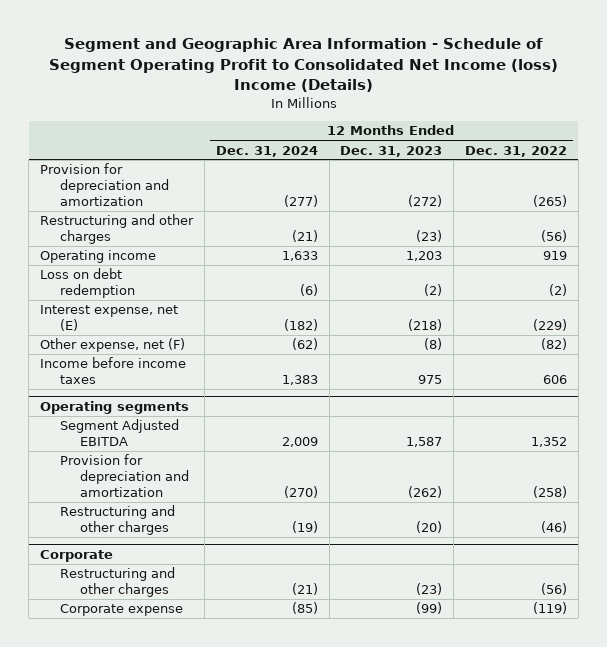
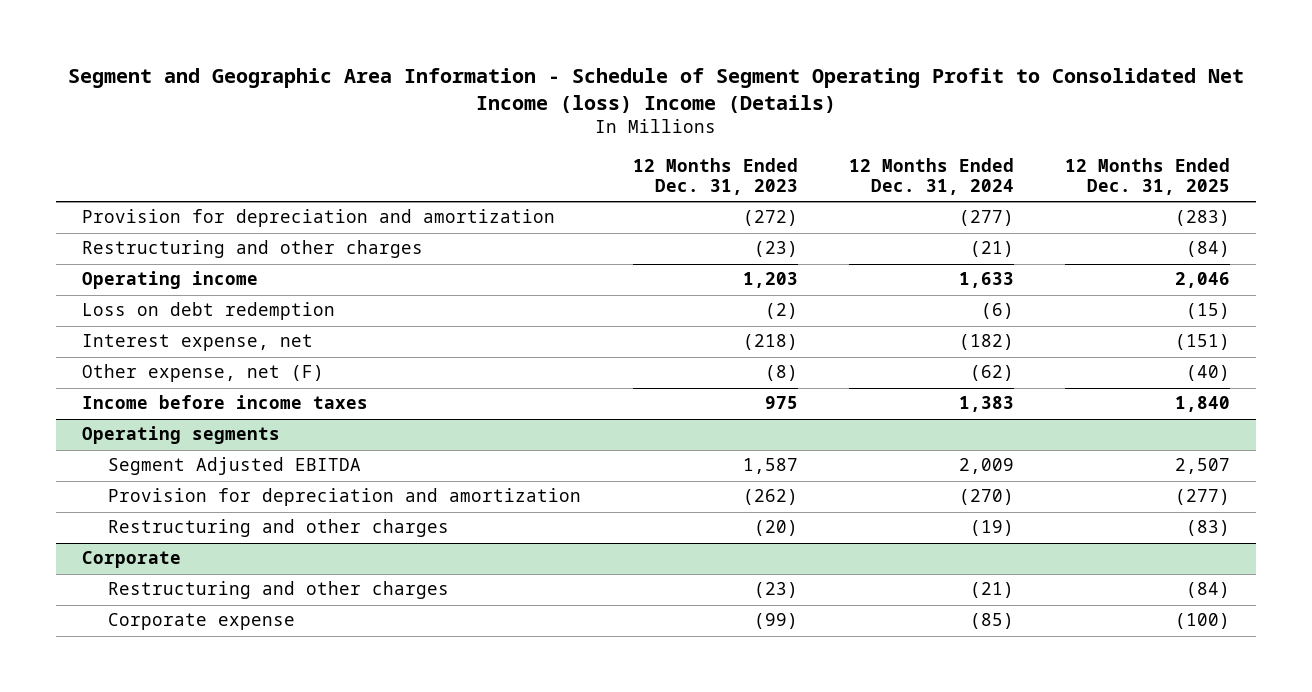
[465,145,568,157] Dec. 31, 2022 -> none
none -> [1065,157,1231,196] 12 Months Ended Dec. 31, 2025
[40,305,179,332] Interest expense, net (E) -> [81,334,313,352] Interest expense, net

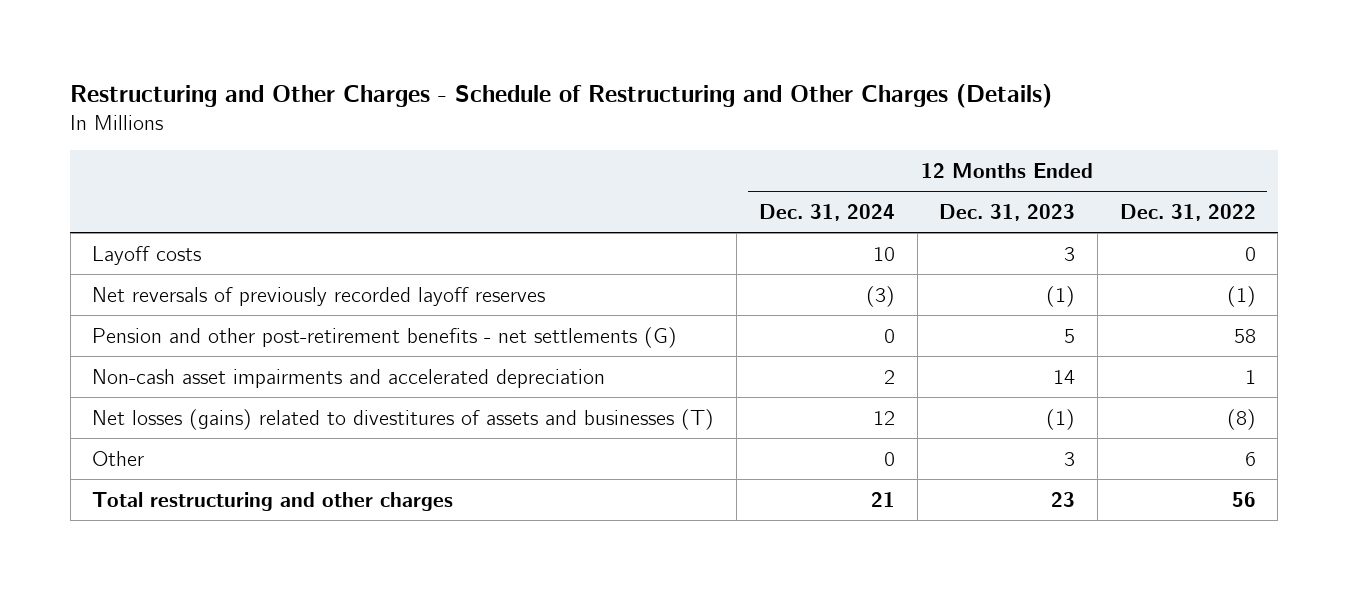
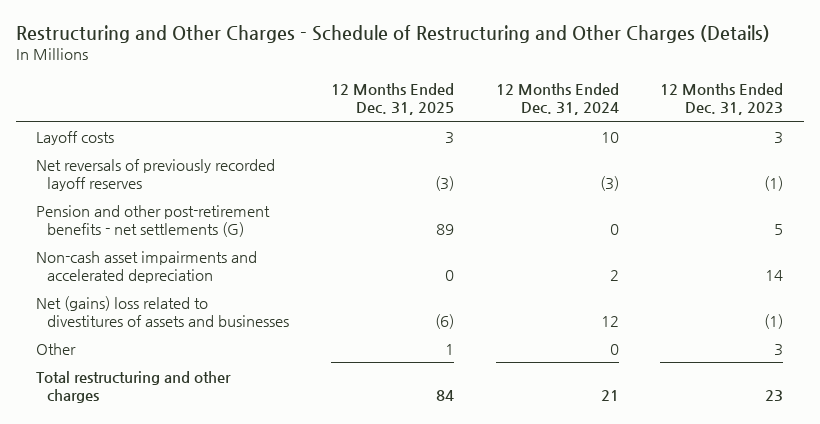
[1119,203,1256,221] Dec. 31, 2022 -> none
none -> [330,83,454,116] 12 Months Ended Dec. 31, 2025
[92,408,715,430] Net losses (gains) related to divestitures of assets and businesses (T) -> [36,295,290,327] Net (gains) loss related to divestitures of assets and businesses

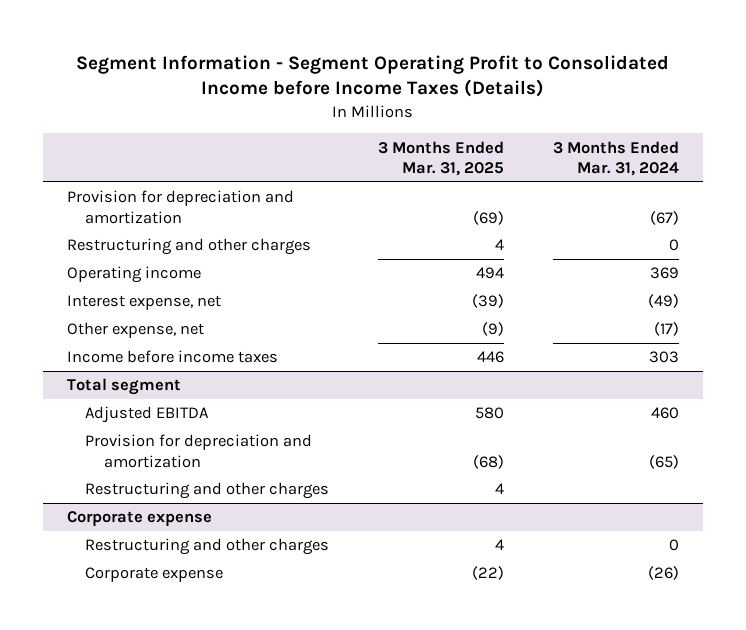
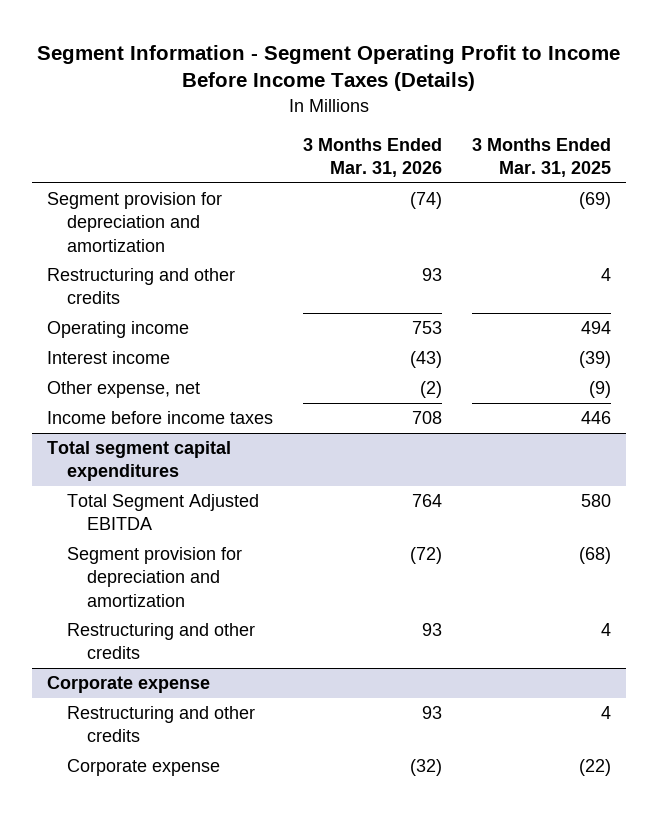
[76,54,670,98] Segment Information - Segment Operating Profit to Consolidated Income before Income Taxes (Details) -> [37,44,621,92] Segment Information - Segment Operating Profit to Income Before Income Taxes (Details)
[552,140,679,176] 3 Months Ended Mar. 31, 2024 -> none
none -> [303,137,443,177] 3 Months Ended Mar. 31, 2026
[67,190,295,224] Provision for depreciation and amortization -> [47,192,223,252] Segment provision for depreciation and amortization
[67,238,312,256] Restructuring and other charges -> [47,268,236,305] Restructuring and other credits
[67,295,222,311] Interest expense, net -> [47,351,171,365] Interest income
[67,378,182,396] Total segment -> [47,441,232,482] Total segment capital expenditures
[85,406,210,424] Adjusted EBITDA -> [66,494,259,531] Total Segment Adjusted EBITDA
[85,434,313,468] Provision for depreciation and amortization -> [66,547,242,607] Segment provision for depreciation and amortization
[85,482,330,500] Restructuring and other charges -> [66,623,255,660] Restructuring and other credits
[85,538,330,556] Restructuring and other charges -> [66,706,255,743] Restructuring and other credits

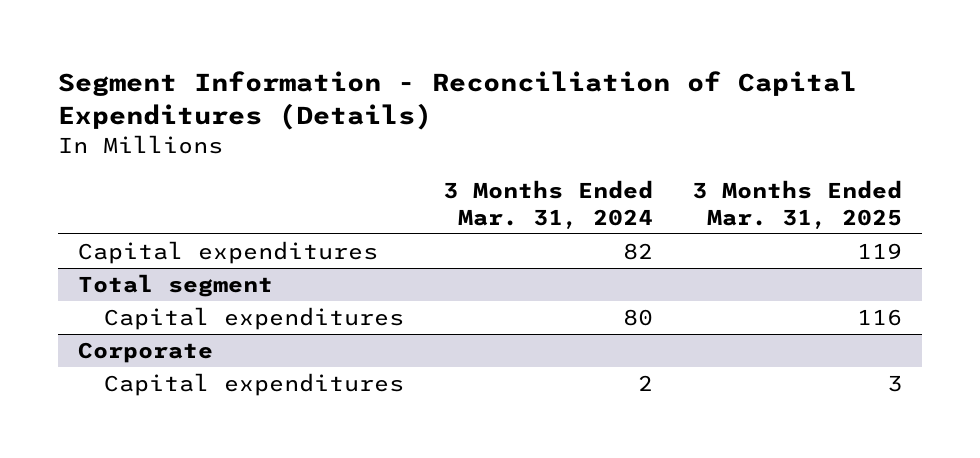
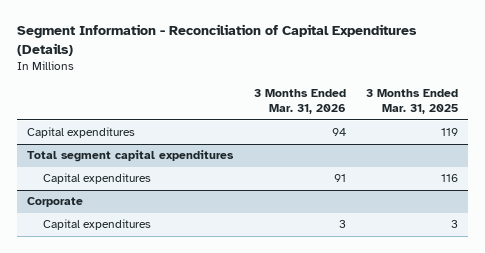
[443,180,654,229] 3 Months Ended Mar. 31, 2024 -> none
none -> [253,89,346,115] 3 Months Ended Mar. 31, 2026
[77,274,273,298] Total segment -> [27,150,235,163] Total segment capital expenditures

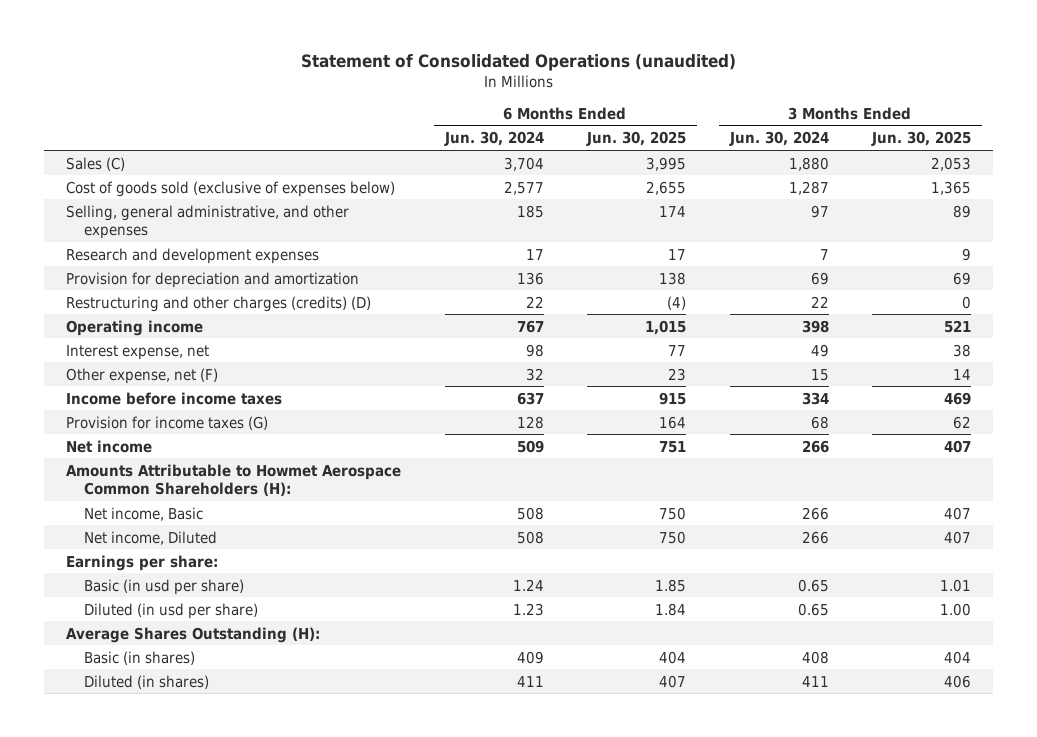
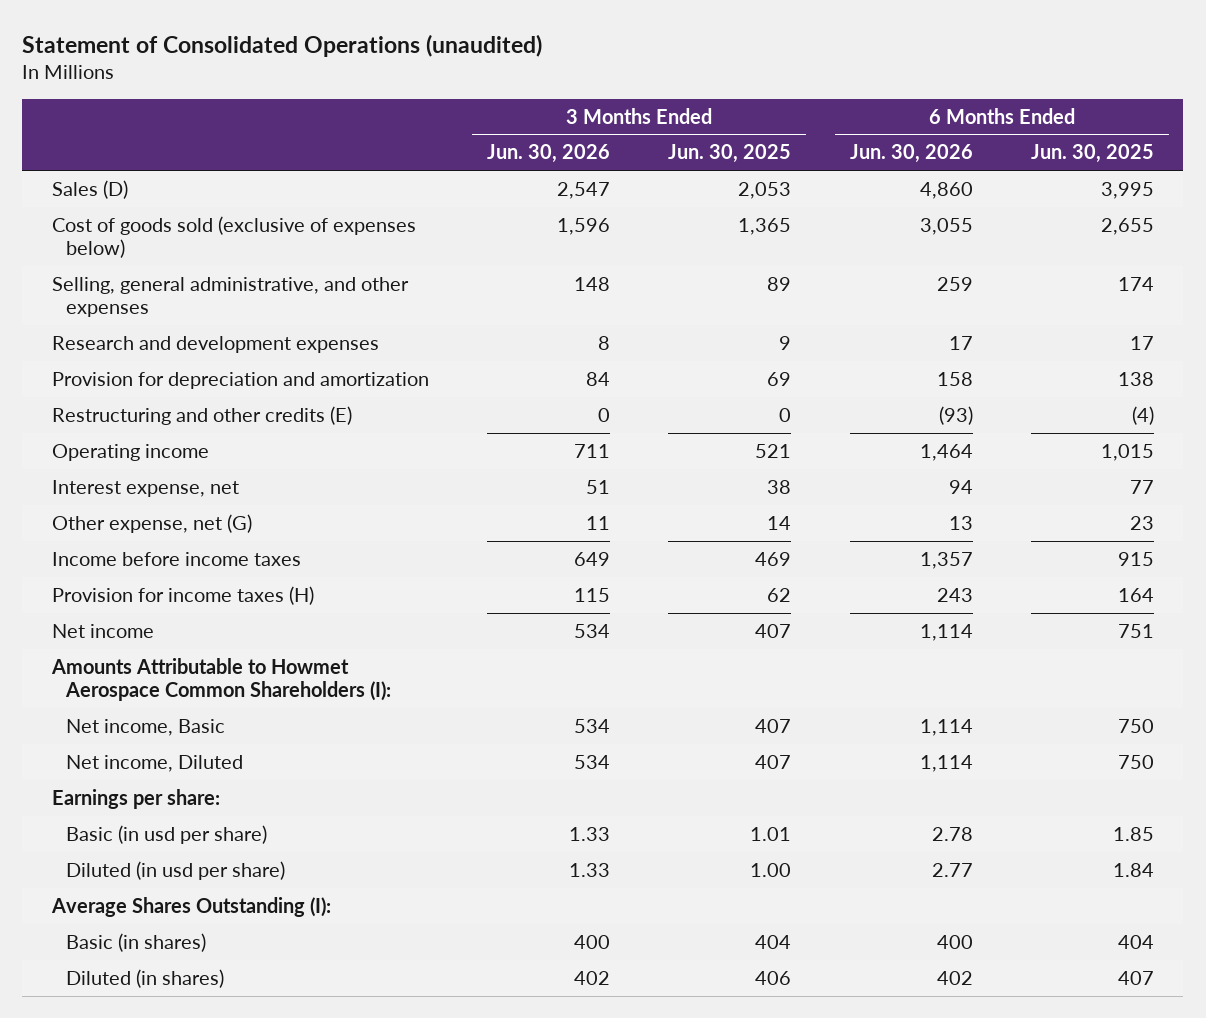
[443,131,544,147] Jun. 30, 2024 -> none
[728,131,829,147] Jun. 30, 2024 -> none
none -> [486,144,610,164] Jun. 30, 2026
none -> [849,144,973,164] Jun. 30, 2026
[66,156,126,171] Sales (C) -> [51,179,128,199] Sales (D)
[66,295,372,312] Restructuring and other charges (credits) (D) -> [51,405,352,425] Restructuring and other credits (E)
[66,367,219,384] Other expense, net (F) -> [51,513,252,533] Other expense, net (G)
[66,415,269,430] Provision for income taxes (G) -> [51,585,314,605] Provision for income taxes (H)
[66,463,402,497] Amounts Attributable to Howmet Aerospace Common Shareholders (H): -> [50,657,392,701] Amounts Attributable to Howmet Aerospace Common Shareholders (I):
[66,626,321,643] Average Shares Outstanding (H): -> [50,896,331,917] Average Shares Outstanding (I):

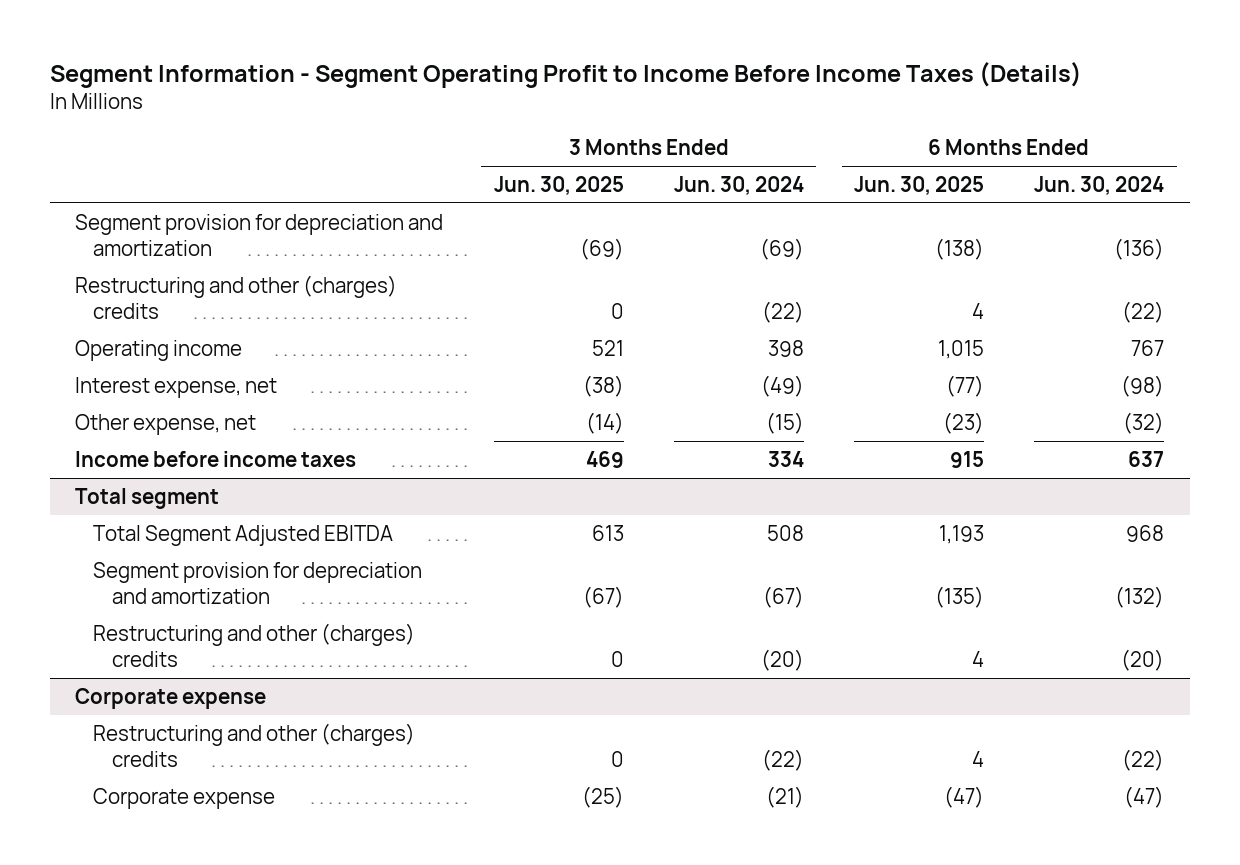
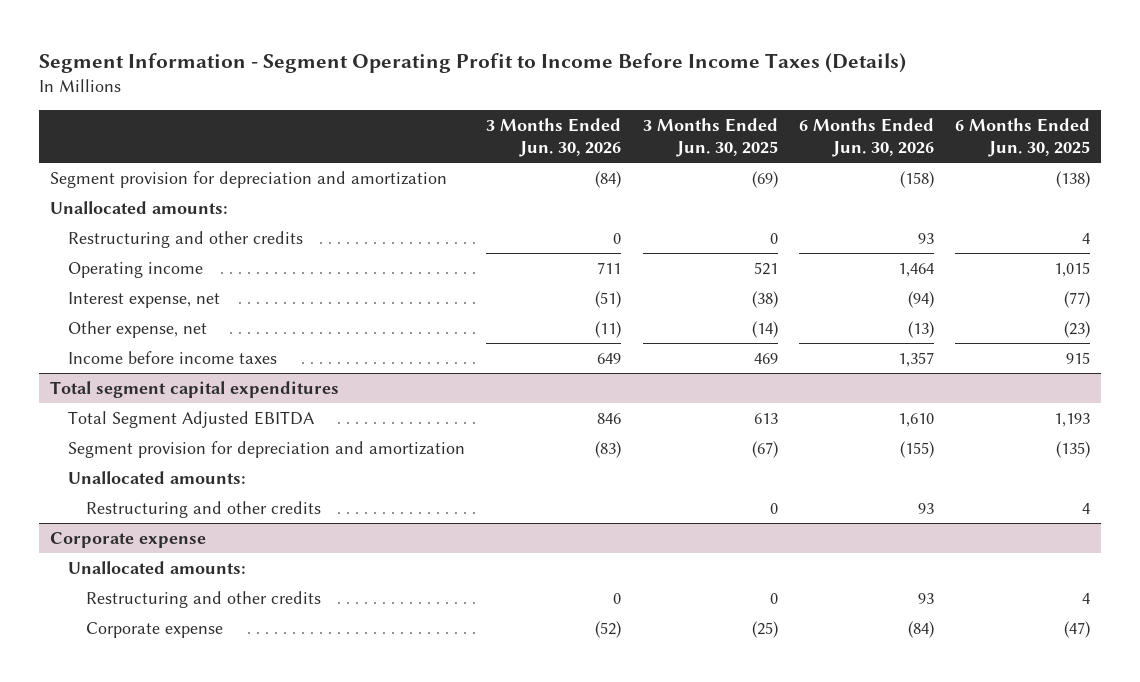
[673,175,804,195] Jun. 30, 2024 -> none
[1034,175,1165,195] Jun. 30, 2024 -> none
none -> [486,118,622,157] 3 Months Ended Jun. 30, 2026
none -> [798,118,934,157] 6 Months Ended Jun. 30, 2026
none -> [50,201,229,215] Unallocated amounts:
[75,274,398,319] Restructuring and other (charges) credits -> [67,231,303,249] Restructuring and other credits
[75,487,220,509] Total segment -> [50,381,340,399] Total segment capital expenditures
none -> [67,471,246,485] Unallocated amounts:
[93,622,416,667] Restructuring and other (charges) credits -> [85,501,321,519] Restructuring and other credits
none -> [67,561,246,575] Unallocated amounts:
[93,722,416,767] Restructuring and other (charges) credits -> [85,591,321,609] Restructuring and other credits

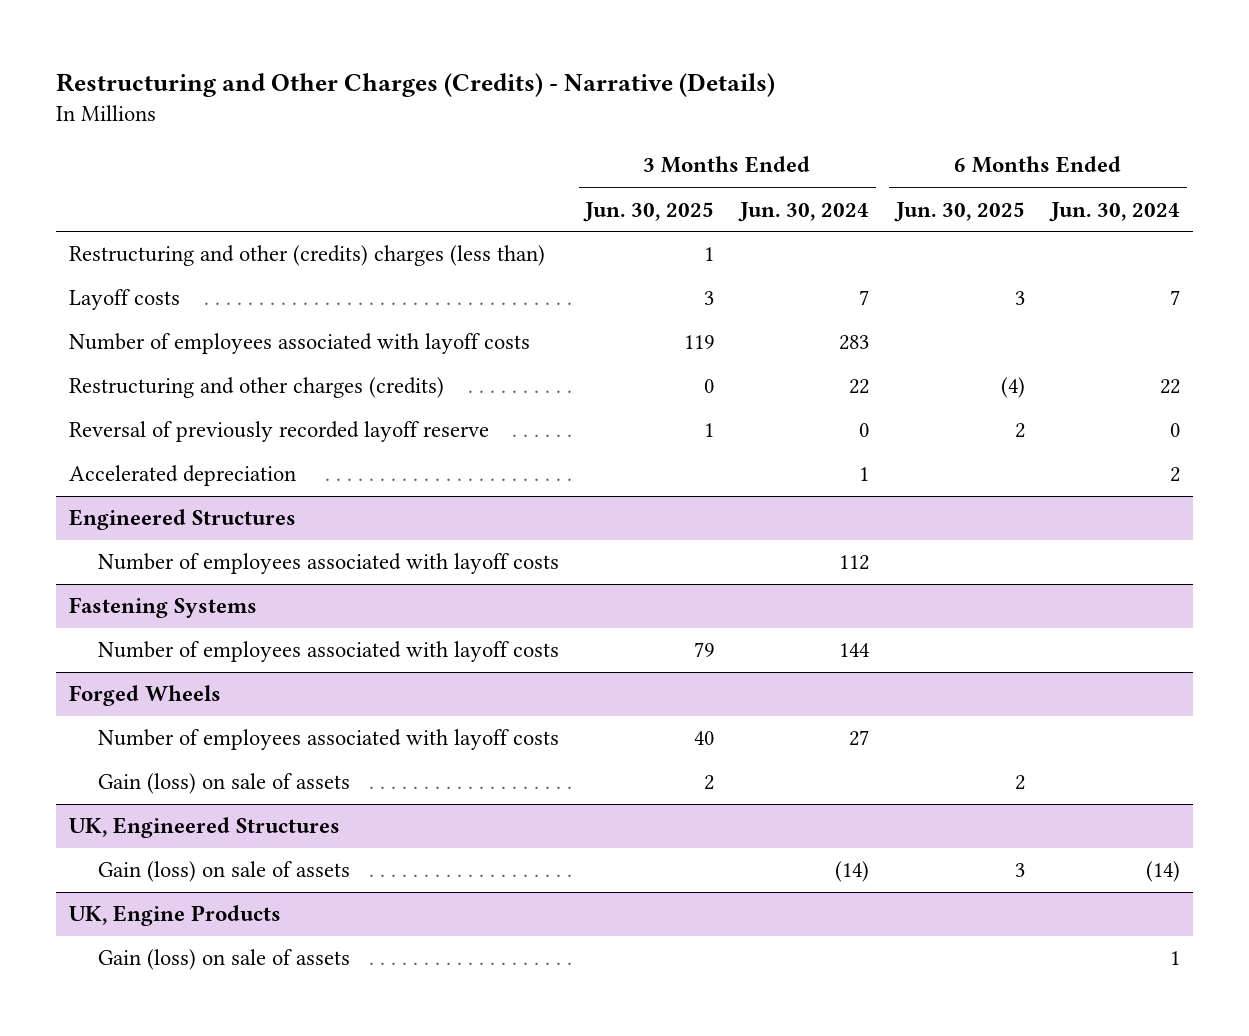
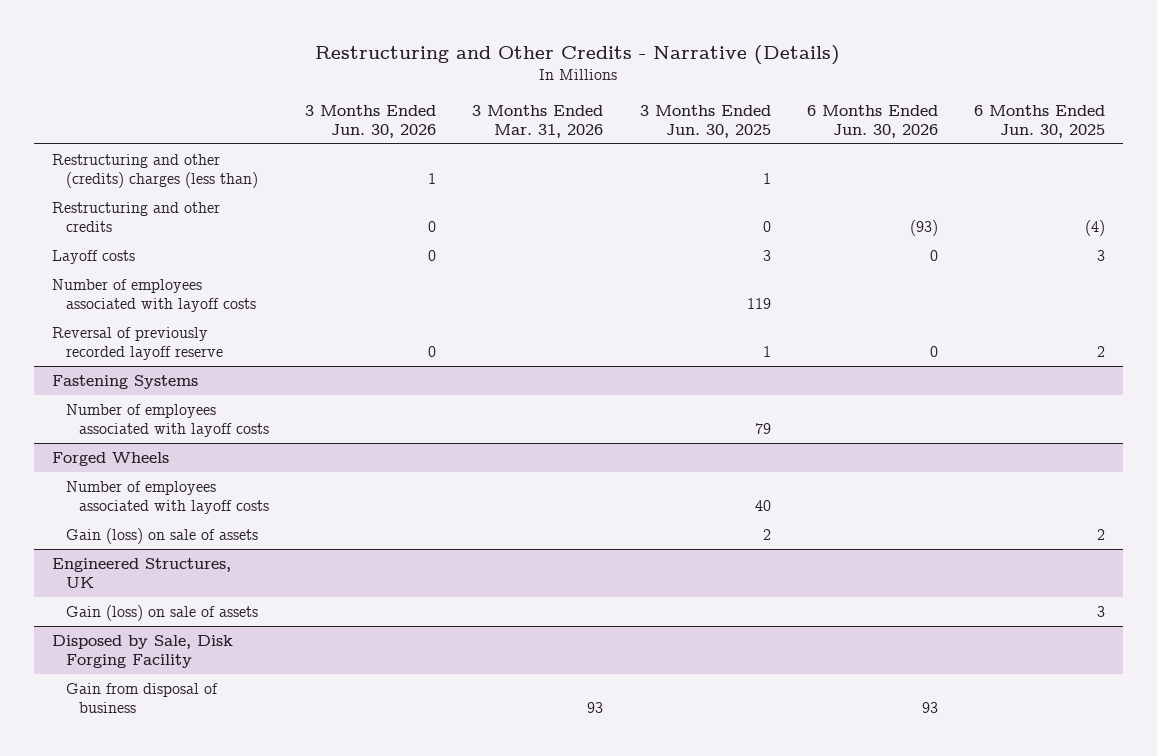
[55,72,775,97] Restructuring and Other Charges (Credits) - Narrative (Details) -> [315,44,841,65] Restructuring and Other Credits - Narrative (Details)
[738,201,870,222] Jun. 30, 2024 -> none
[1049,201,1181,222] Jun. 30, 2024 -> none
none -> [305,105,437,138] 3 Months Ended Jun. 30, 2026
none -> [472,105,604,138] 3 Months Ended Mar. 31, 2026
none -> [806,105,938,138] 6 Months Ended Jun. 30, 2026
none -> [52,201,221,232] Restructuring and other credits
[69,377,445,399] Restructuring and other charges (credits) -> none
[69,465,297,487] Accelerated depreciation -> none
[69,509,297,531] Engineered Structures -> none
[97,553,559,575] Number of employees associated with layoff costs -> none
[69,817,341,839] UK, Engineered Structures -> [52,557,232,588] Engineered Structures, UK
[69,905,282,927] UK, Engine Products -> none
[97,949,350,971] Gain (loss) on sale of assets -> none
none -> [52,634,234,668] Disposed by Sale, Disk Forging Facility
none -> [65,682,218,713] Gain from disposal of business

